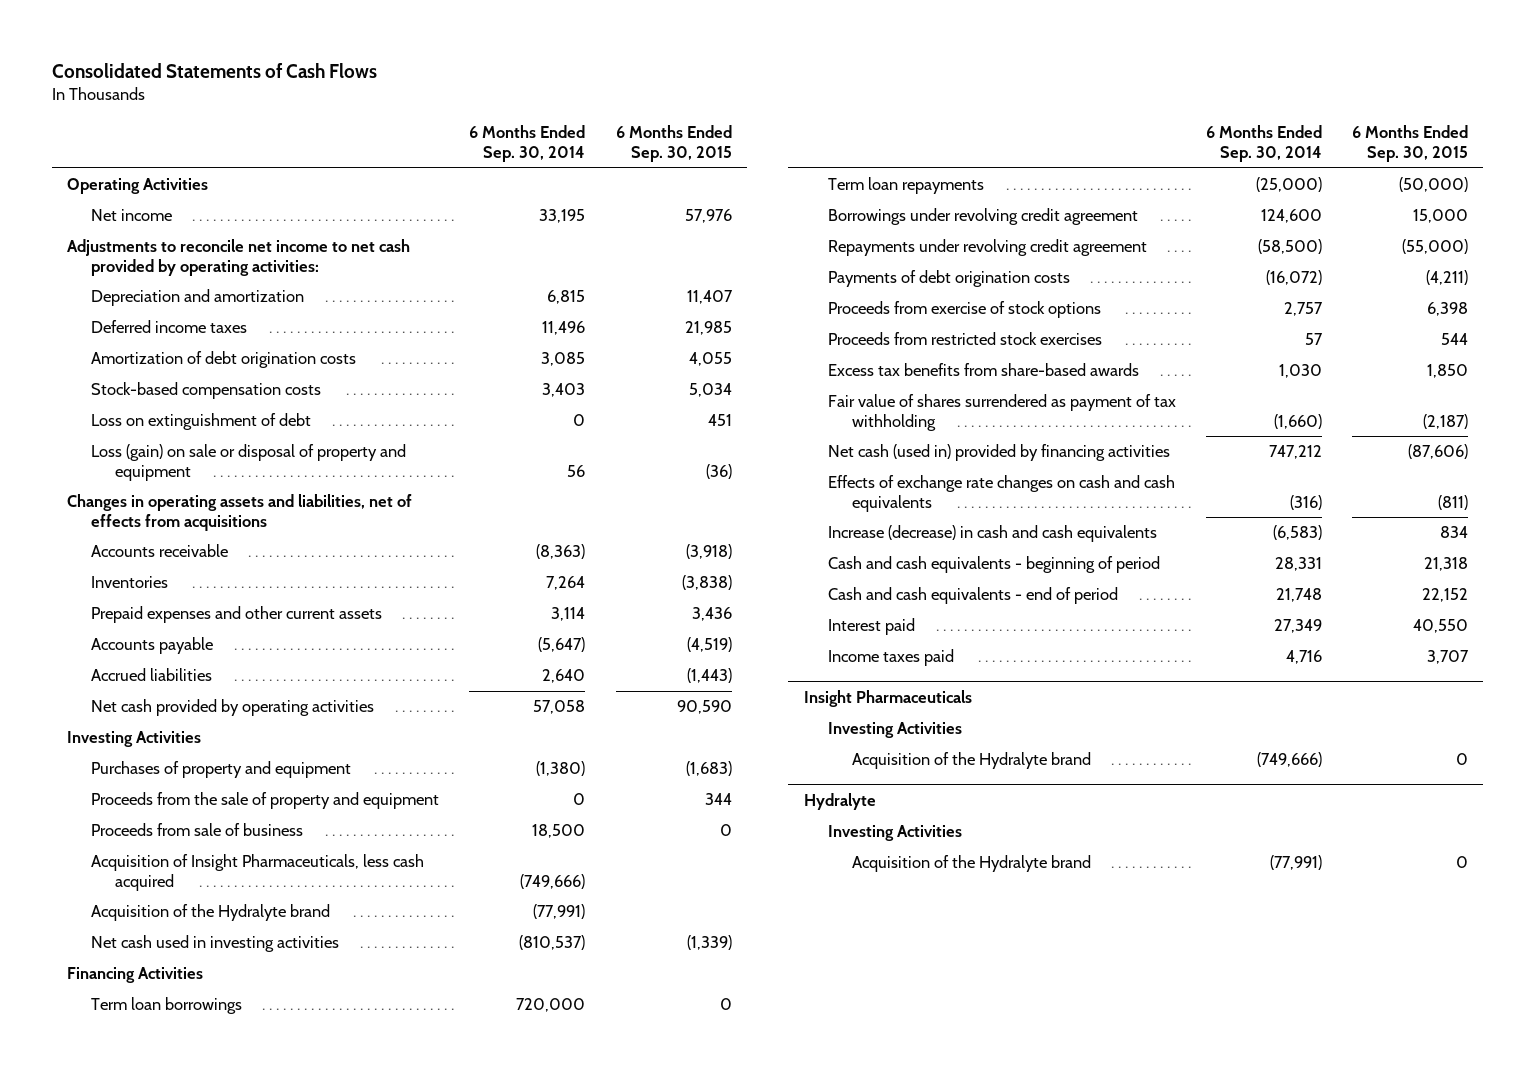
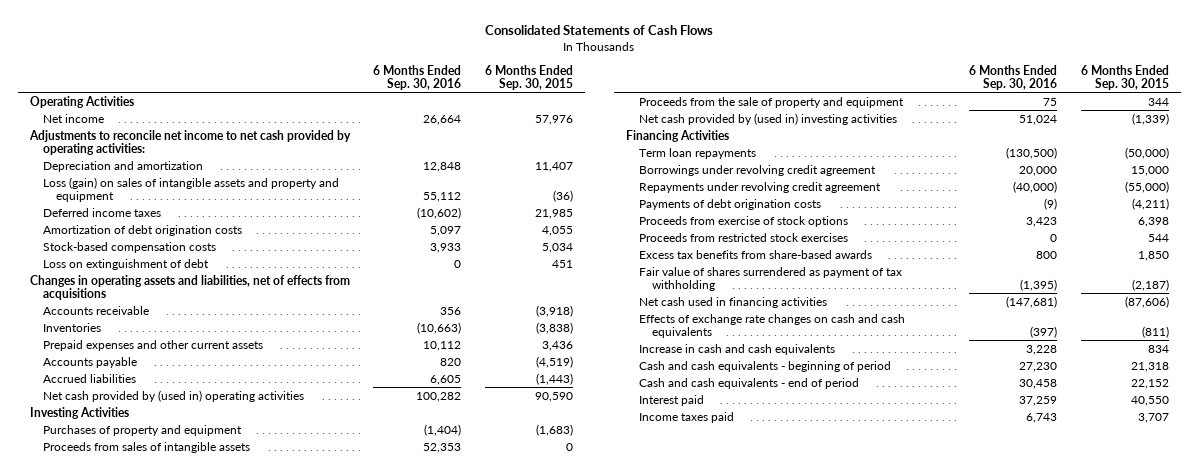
[469,125,586,163] 6 Months Ended Sep. 30, 2014 -> none
none -> [373,64,462,90] 6 Months Ended Sep. 30, 2016
none -> [42,176,339,202] Loss (gain) on sales of intangible assets and property and equipment
[90,444,406,481] Loss (gain) on sale or disposal of property and equipment -> none
[90,699,374,717] Net cash provided by operating activities -> [42,389,304,402] Net cash provided by (used in) operating activities
none -> [42,441,250,453] Proceeds from sales of intangible assets
[90,823,303,837] Proceeds from sale of business -> none
[90,854,424,891] Acquisition of Insight Pharmaceuticals, less cash acquired -> none
[90,904,330,922] Acquisition of the Hydralyte brand -> none
[90,935,339,953] Net cash used in investing activities -> [638,112,897,125] Net cash provided by (used in) investing activities
[90,997,242,1015] Term loan borrowings -> none
[827,444,1170,462] Net cash (used in) provided by financing activities -> [638,296,827,308] Net cash used in financing activities
[827,525,1157,543] Increase (decrease) in cash and cash equivalents -> [638,343,835,355] Increase in cash and cash equivalents
[803,690,972,708] Insight Pharmaceuticals -> none
[827,722,962,739] Investing Activities -> none
[851,752,1091,770] Acquisition of the Hydralyte brand -> none
[803,793,876,811] Hydralyte -> none
[827,825,962,842] Investing Activities -> none
[851,855,1091,873] Acquisition of the Hydralyte brand -> none

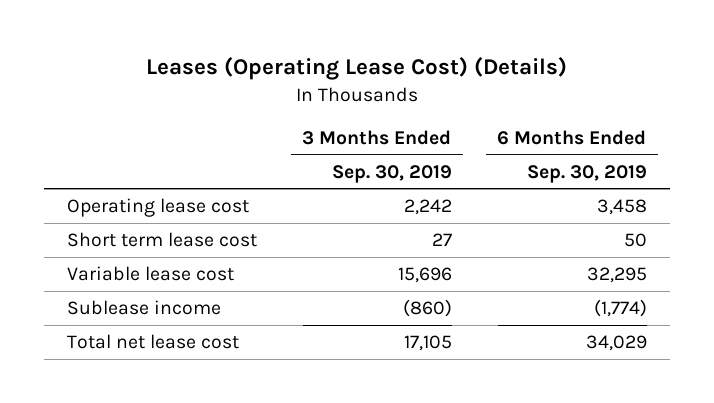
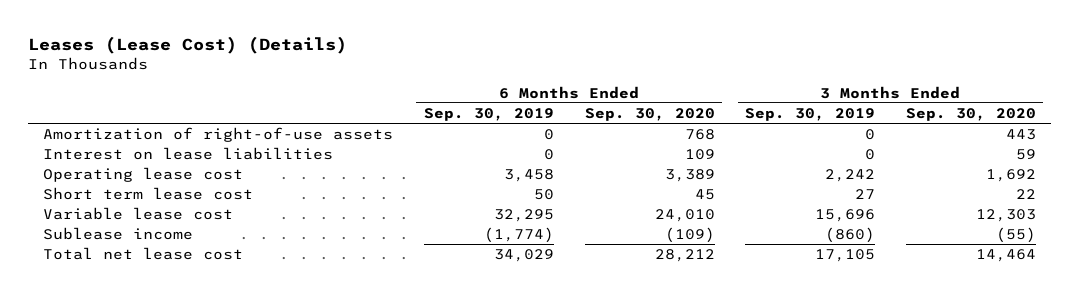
[145,57,567,81] Leases (Operating Lease Cost) (Details) -> [27,35,347,54] Leases (Lease Cost) (Details)
none -> [584,107,715,121] Sep. 30, 2020
none -> [905,107,1036,121] Sep. 30, 2020
none -> [43,127,394,143] Amortization of right-of-use assets
none -> [43,147,334,161] Interest on lease liabilities

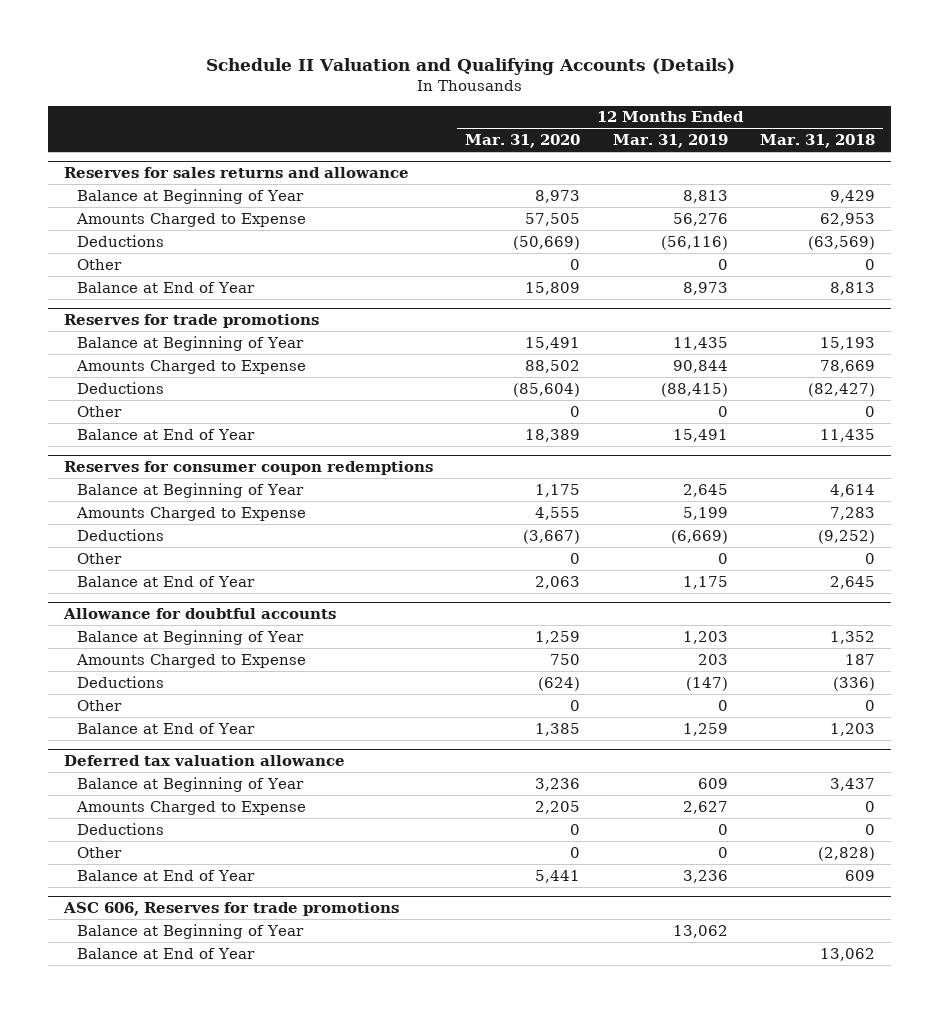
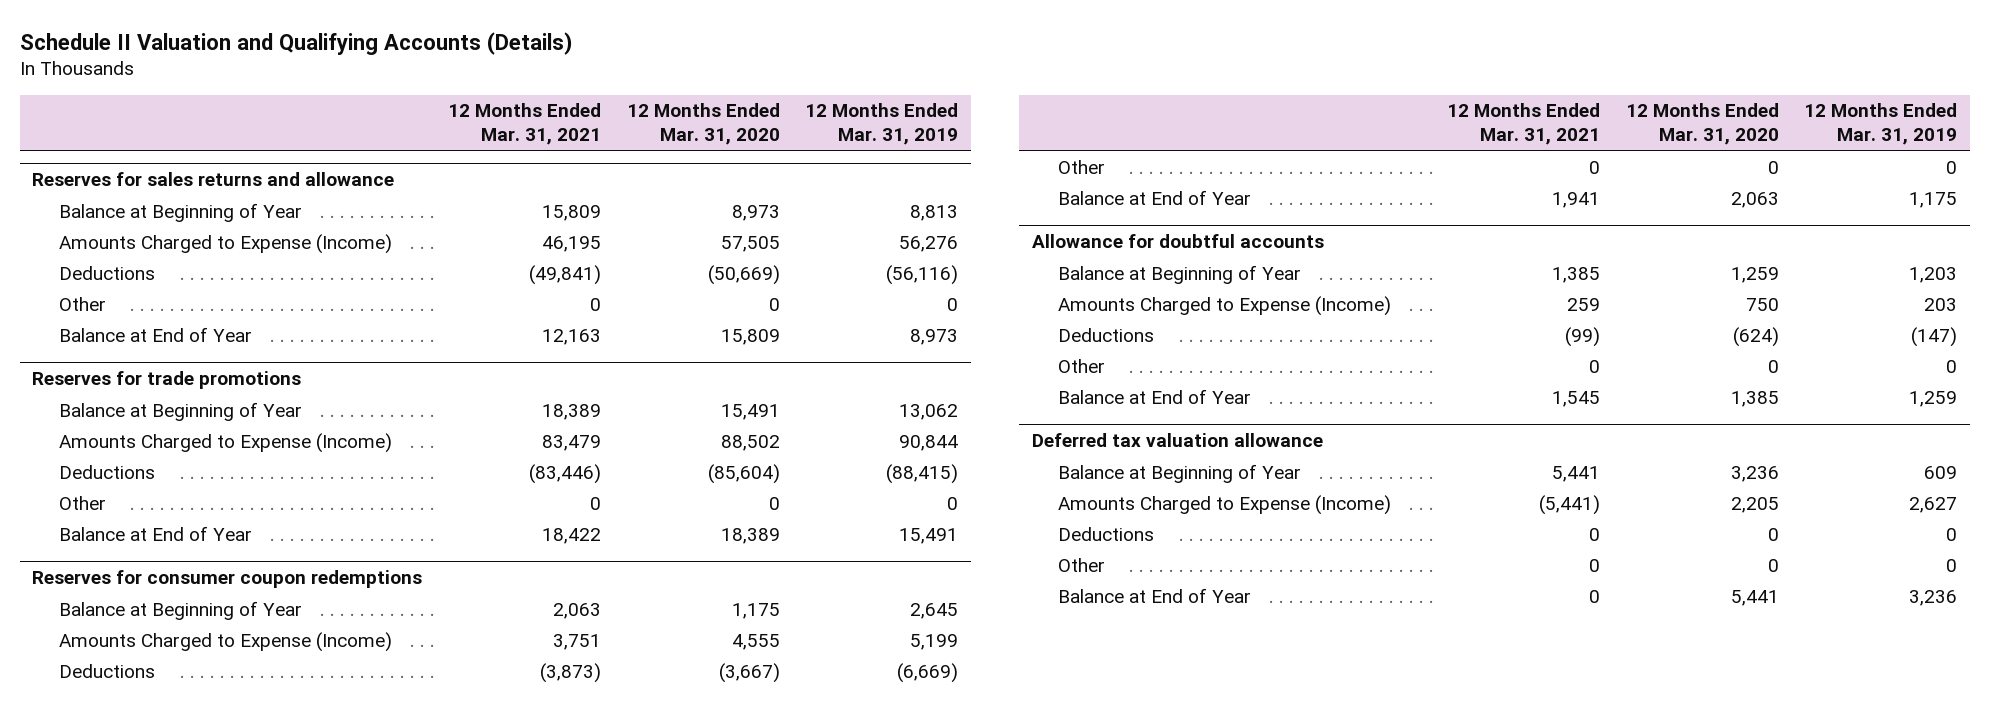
[760,134,876,149] Mar. 31, 2018 -> none
none -> [447,103,601,146] 12 Months Ended Mar. 31, 2021
[75,212,306,227] Amounts Charged to Expense -> [58,233,392,254] Amounts Charged to Expense (Income)
[672,336,728,350] 11,435 -> [899,403,959,420] 13,062
[75,359,306,374] Amounts Charged to Expense -> [58,432,392,453] Amounts Charged to Expense (Income)
[75,506,306,521] Amounts Charged to Expense -> [58,631,392,652] Amounts Charged to Expense (Income)
[75,653,306,668] Amounts Charged to Expense -> [1057,295,1391,316] Amounts Charged to Expense (Income)
[75,800,306,815] Amounts Charged to Expense -> [1057,494,1391,515] Amounts Charged to Expense (Income)
[63,902,400,917] ASC 606, Reserves for trade promotions -> none
[76,923,304,939] Balance at Beginning of Year -> none
[76,947,255,959] Balance at End of Year -> none

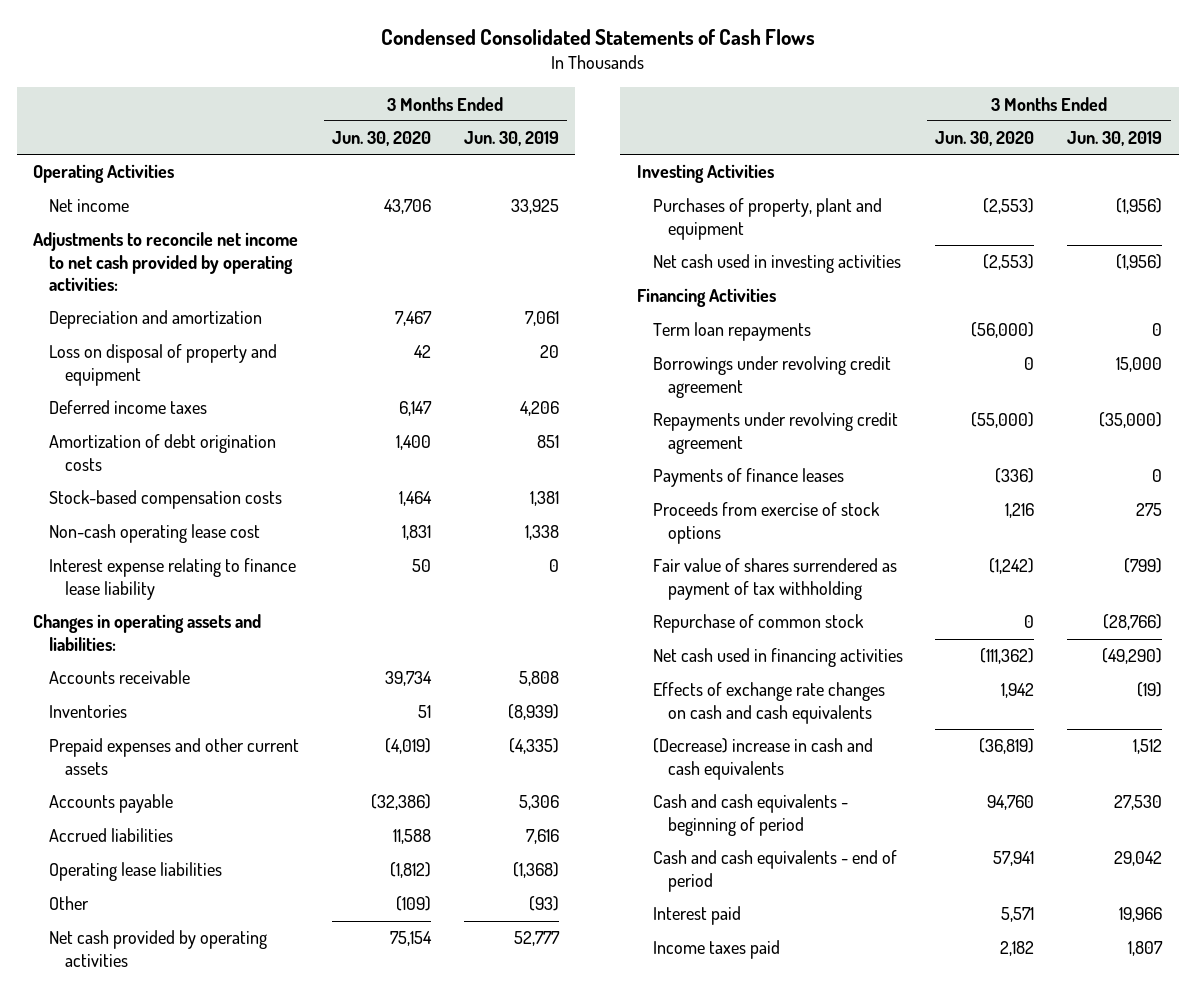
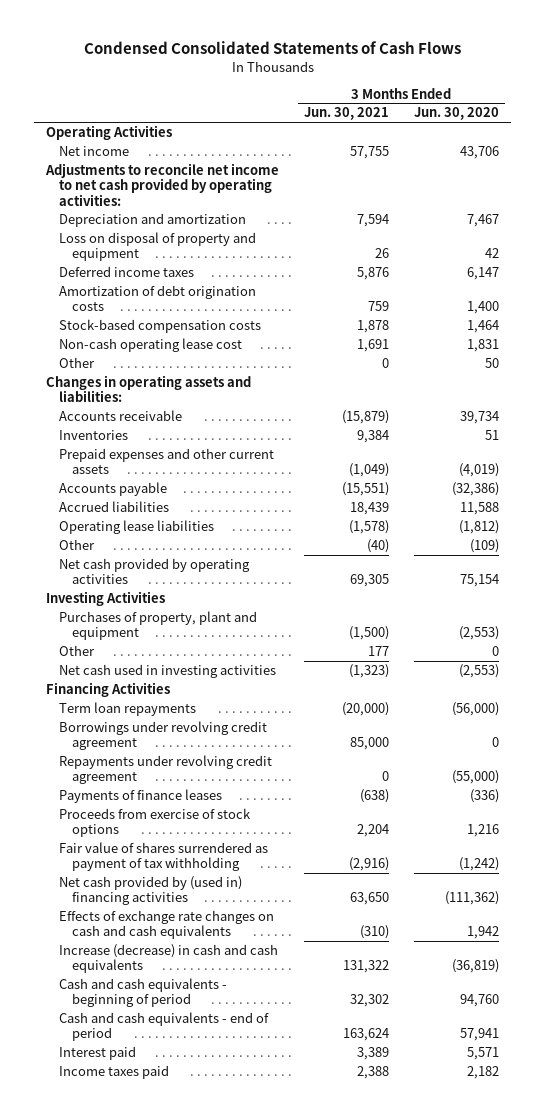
[463,131,559,147] Jun. 30, 2019 -> none
none -> [304,107,390,121] Jun. 30, 2021
[48,558,296,600] Interest expense relating to finance lease liability -> none
none -> [59,357,96,369] Other
none -> [59,645,96,657] Other
[652,614,864,634] Repurchase of common stock -> none
[652,648,903,668] Net cash used in financing activities -> [59,876,243,906] Net cash provided by (used in) financing activities
[652,738,873,780] (Decrease) increase in cash and cash equivalents -> [59,944,279,974] Increase (decrease) in cash and cash equivalents

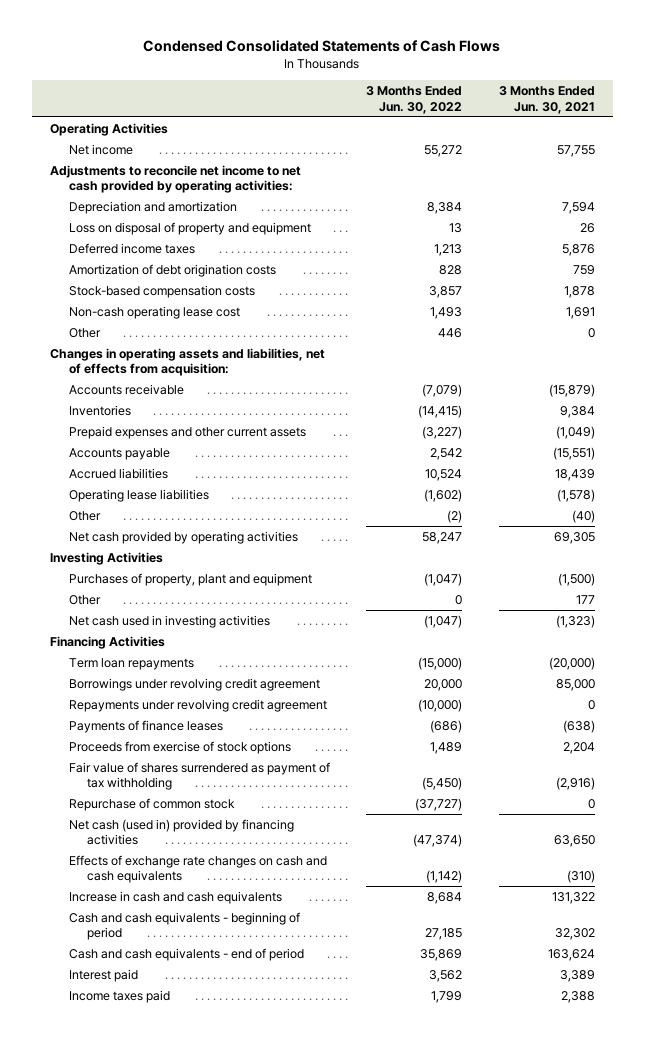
[413,107,499,121] Jun. 30, 2020 -> none
none -> [366,86,463,114] 3 Months Ended Jun. 30, 2022
[46,375,252,403] Changes in operating assets and liabilities: -> [49,347,325,377] Changes in operating assets and liabilities, net of effects from acquisition:
none -> [68,797,235,811] Repurchase of common stock
[59,876,243,906] Net cash provided by (used in) financing activities -> [68,818,294,846] Net cash (used in) provided by financing activities
[59,944,279,974] Increase (decrease) in cash and cash equivalents -> [68,890,282,904] Increase in cash and cash equivalents

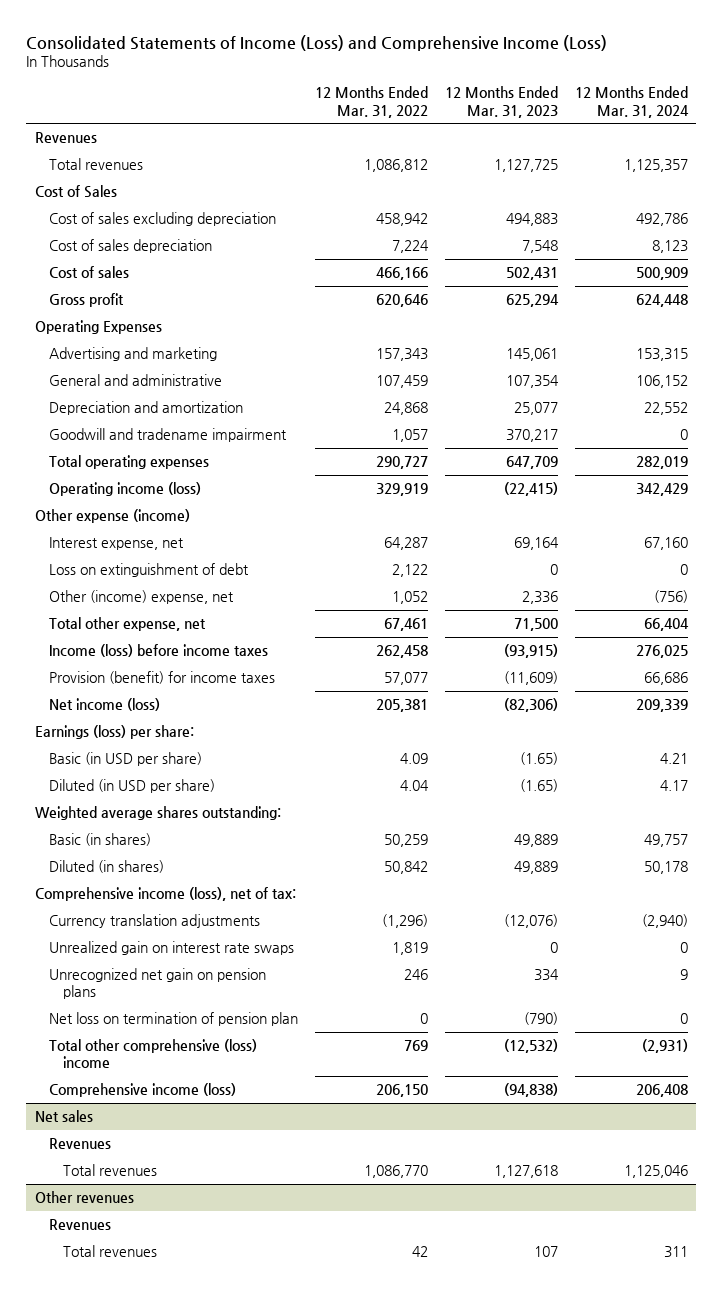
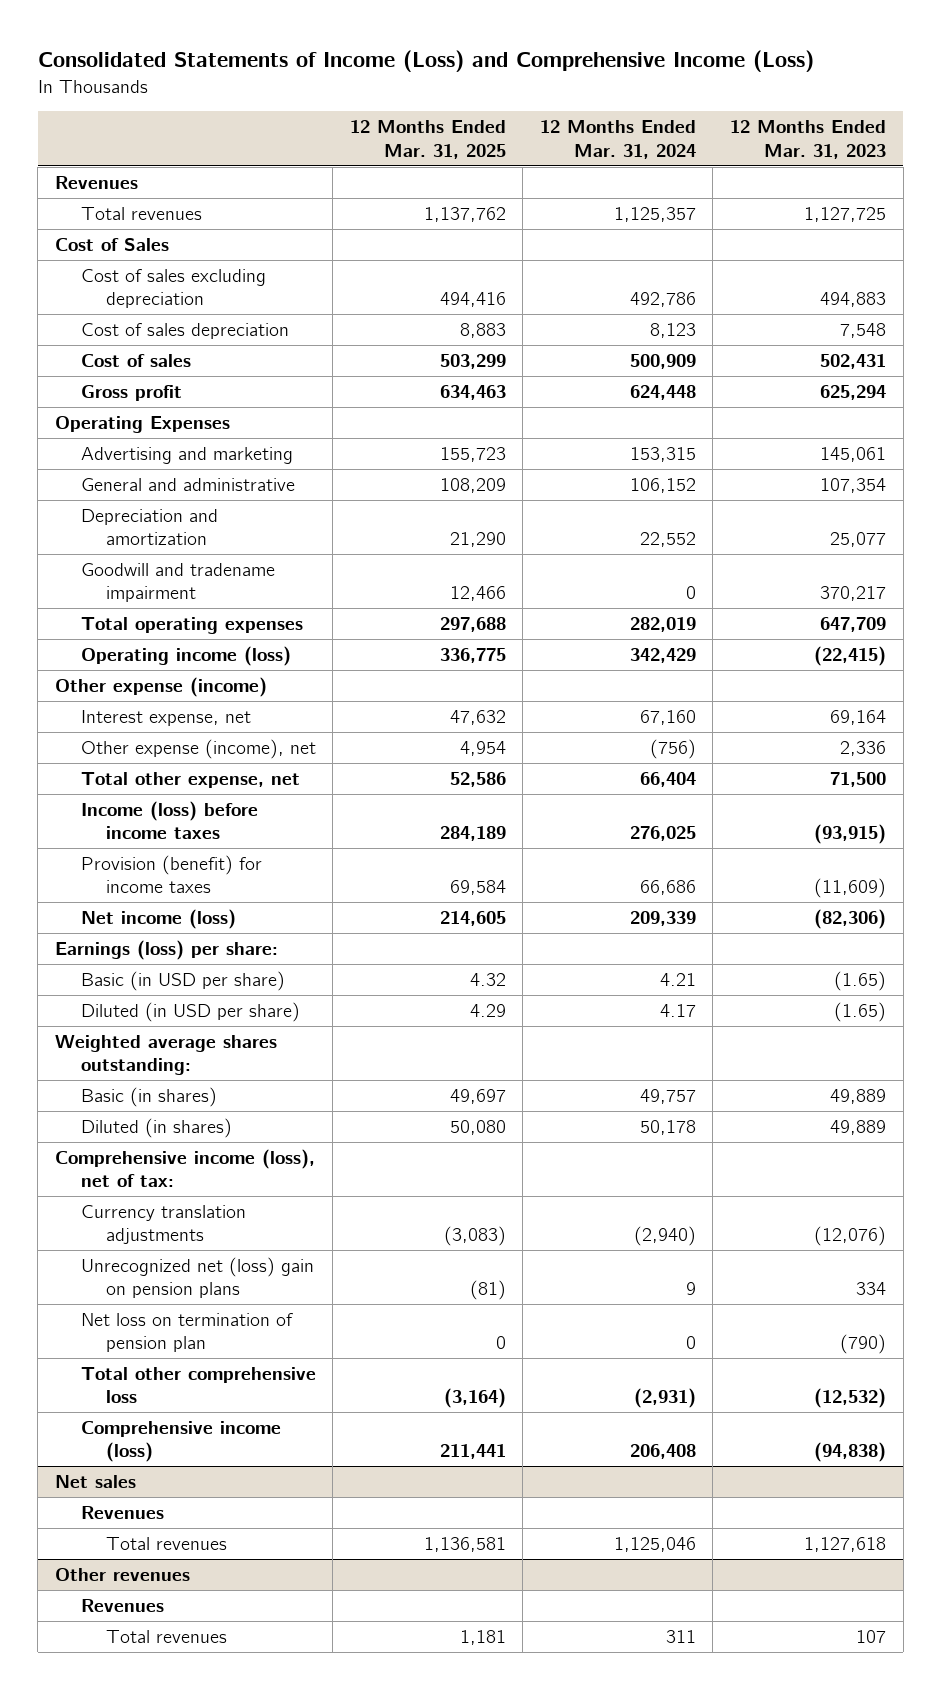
[314,86,428,118] 12 Months Ended Mar. 31, 2022 -> none
none -> [349,120,506,159] 12 Months Ended Mar. 31, 2025
[48,563,249,578] Loss on extinguishment of debt -> none
[48,590,234,605] Other (income) expense, net -> [80,738,316,759] Other expense (income), net
[48,941,294,956] Unrealized gain on interest rate swaps -> none
[48,968,266,1000] Unrecognized net gain on pension plans -> [80,1256,314,1299] Unrecognized net (loss) gain on pension plans
[48,1039,257,1069] Total other comprehensive (loss) income -> [80,1366,316,1404] Total other comprehensive loss

